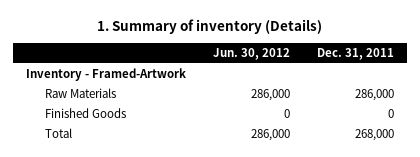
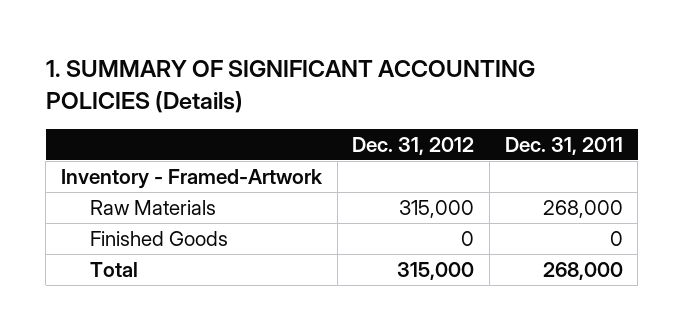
[96,18,322,34] 1. Summary of inventory (Details) -> [45,60,535,113] 1. SUMMARY OF SIGNIFICANT ACCOUNTING POLICIES (Details)
[212,48,290,61] Jun. 30, 2012 -> none
none -> [352,136,475,155] Dec. 31, 2012
[354,89,394,102] 286,000 -> [542,199,623,218] 268,000

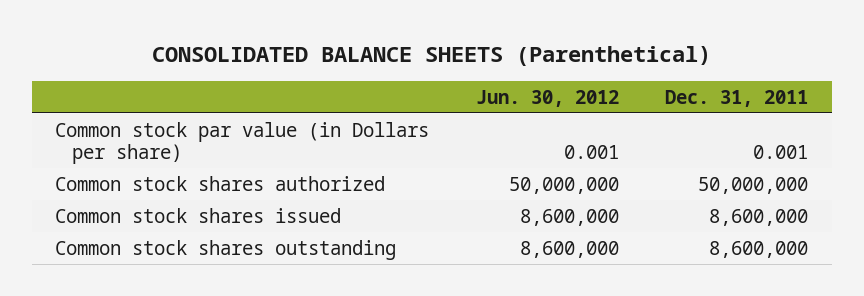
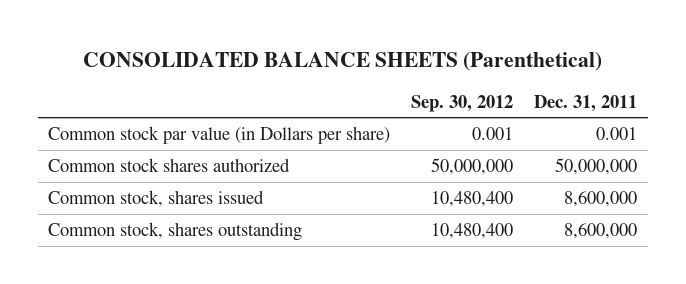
[475,89,619,107] Jun. 30, 2012 -> none
none -> [411,94,514,112] Sep. 30, 2012
[55,207,342,223] Common stock shares issued -> [48,189,265,207] Common stock, shares issued
[55,239,397,260] Common stock shares outstanding -> [48,221,303,241] Common stock, shares outstanding

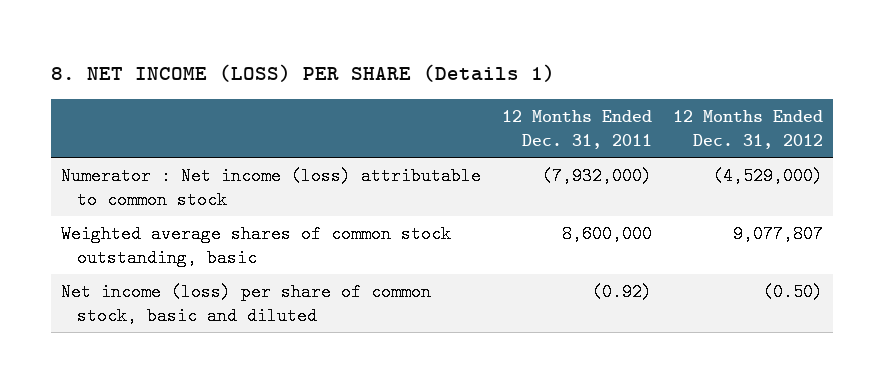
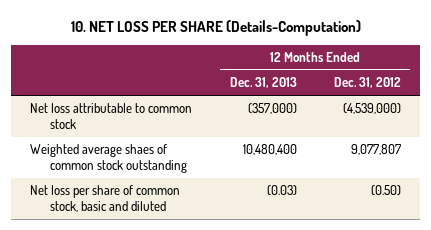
[50,64,555,83] 8. NET INCOME (LOSS) PER SHARE (Details 1) -> [70,19,361,36] 10. NET LOSS PER SHARE (Details-Computation)
[501,110,652,150] 12 Months Ended Dec. 31, 2011 -> none
none -> [229,77,297,89] Dec. 31, 2013
[61,167,482,209] Numerator : Net income (loss) attributable to common stock -> [30,103,193,129] Net loss attributable to common stock
[712,167,823,186] (4,529,000) -> [343,103,402,115] (4,539,000)
[61,225,452,267] Weighted average shares of common stock outstanding, basic -> [30,144,187,173] Weighted average shaes of common stock outstanding
[61,283,432,325] Net income (loss) per share of common stock, basic and diluted -> [30,185,181,212] Net loss per share of common stock, basic and diluted

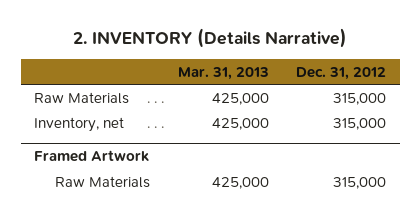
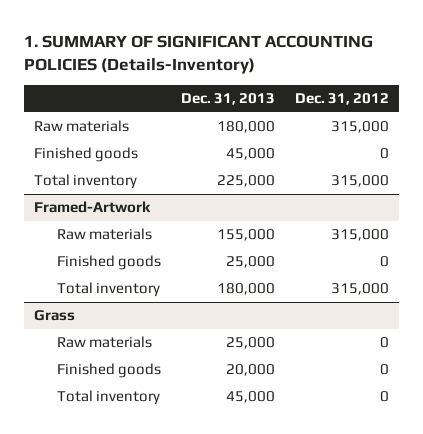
[73,27,348,48] 2. INVENTORY (Details Narrative) -> [24,34,374,74] 1. SUMMARY OF SIGNIFICANT ACCOUNTING POLICIES (Details-Inventory)
[177,66,269,80] Mar. 31, 2013 -> none
none -> [181,92,276,105] Dec. 31, 2013
[34,91,130,104] Raw Materials -> [34,120,130,133] Raw materials
none -> [34,147,139,163] Finished goods
[34,116,125,132] Inventory, net -> [34,174,138,190] Total inventory
[34,150,150,163] Framed Artwork -> [34,201,152,214] Framed-Artwork
[55,175,151,188] Raw Materials -> [56,228,152,241] Raw materials
none -> [56,255,161,271] Finished goods
none -> [56,282,160,298] Total inventory
none -> [34,310,76,322] Grass
none -> [56,336,152,349] Raw materials
none -> [56,363,161,379] Finished goods
none -> [56,390,160,406] Total inventory

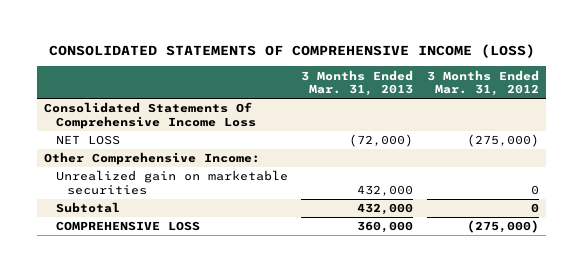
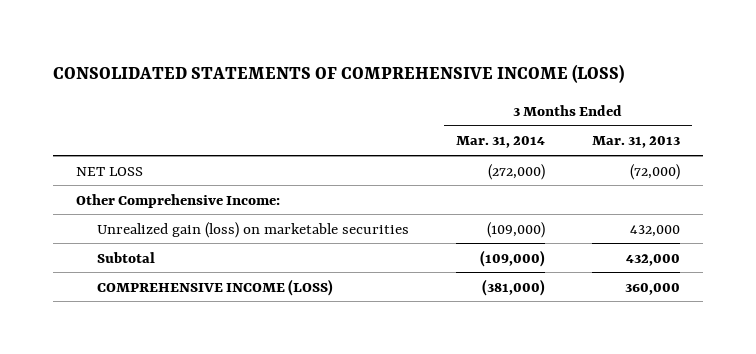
[427,69,540,97] 3 Months Ended Mar. 31, 2012 -> none
none -> [455,136,545,149] Mar. 31, 2014
[44,102,256,129] Consolidated Statements Of Comprehensive Income Loss -> none
[55,170,288,195] Unrealized gain on marketable securities -> [96,221,409,238] Unrealized gain (loss) on marketable securities
[55,221,200,232] COMPREHENSIVE LOSS -> [96,278,333,296] COMPREHENSIVE INCOME (LOSS)

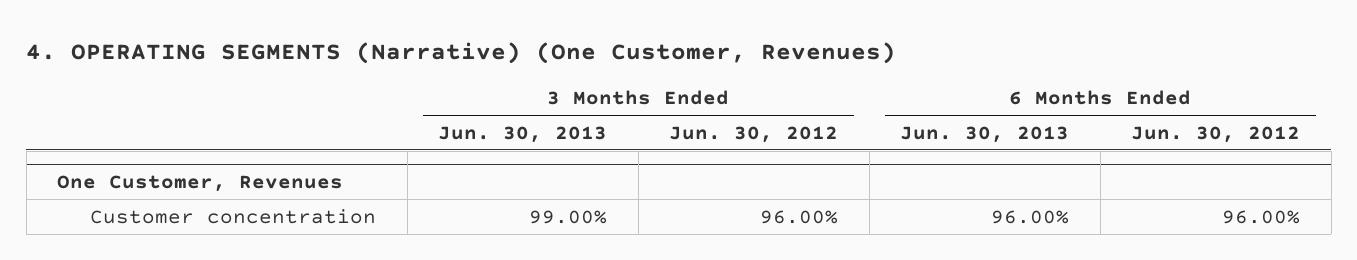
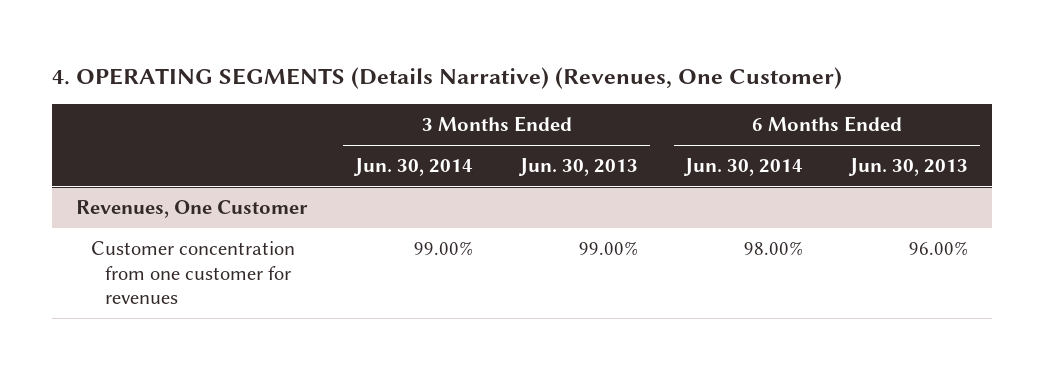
[26,42,897,65] 4. OPERATING SEGMENTS (Narrative) (One Customer, Revenues) -> [52,67,843,90] 4. OPERATING SEGMENTS (Details Narrative) (Revenues, One Customer)
[669,125,839,143] Jun. 30, 2012 -> none
[1131,125,1301,143] Jun. 30, 2012 -> none
none -> [353,158,474,177] Jun. 30, 2014
none -> [683,158,804,177] Jun. 30, 2014
[57,175,344,193] One Customer, Revenues -> [75,199,308,218] Revenues, One Customer
[90,208,377,224] Customer concentration -> [90,240,295,305] Customer concentration from one customer for revenues

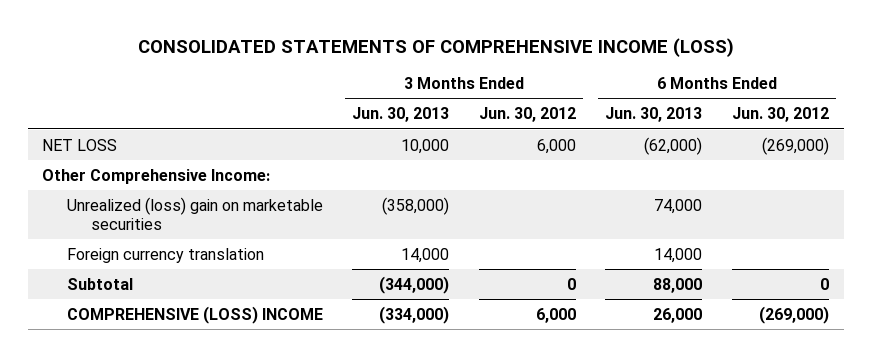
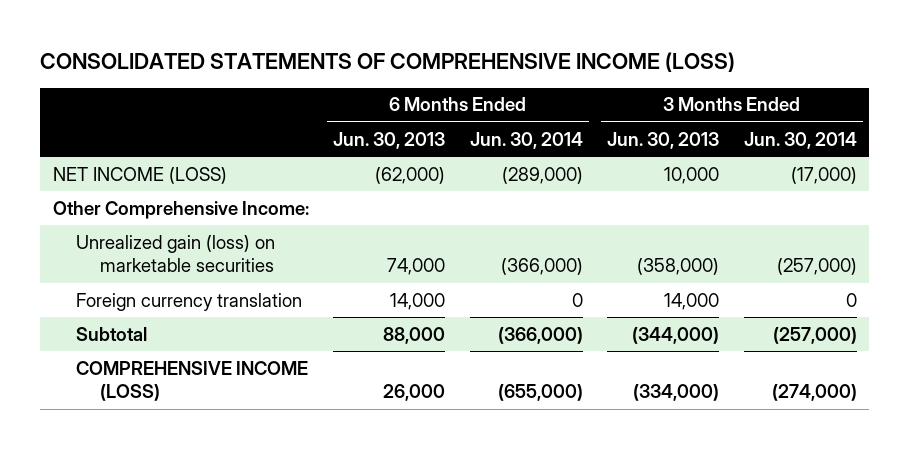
[478,107,576,123] Jun. 30, 2012 -> none
[731,107,829,123] Jun. 30, 2012 -> none
none -> [469,131,583,149] Jun. 30, 2014
none -> [743,131,857,149] Jun. 30, 2014
[42,138,118,151] NET LOSS -> [52,166,227,184] NET INCOME (LOSS)
[66,196,323,230] Unrealized (loss) gain on marketable securities -> [76,234,276,273] Unrealized gain (loss) on marketable securities
[66,305,323,324] COMPREHENSIVE (LOSS) INCOME -> [76,360,309,402] COMPREHENSIVE INCOME (LOSS)

